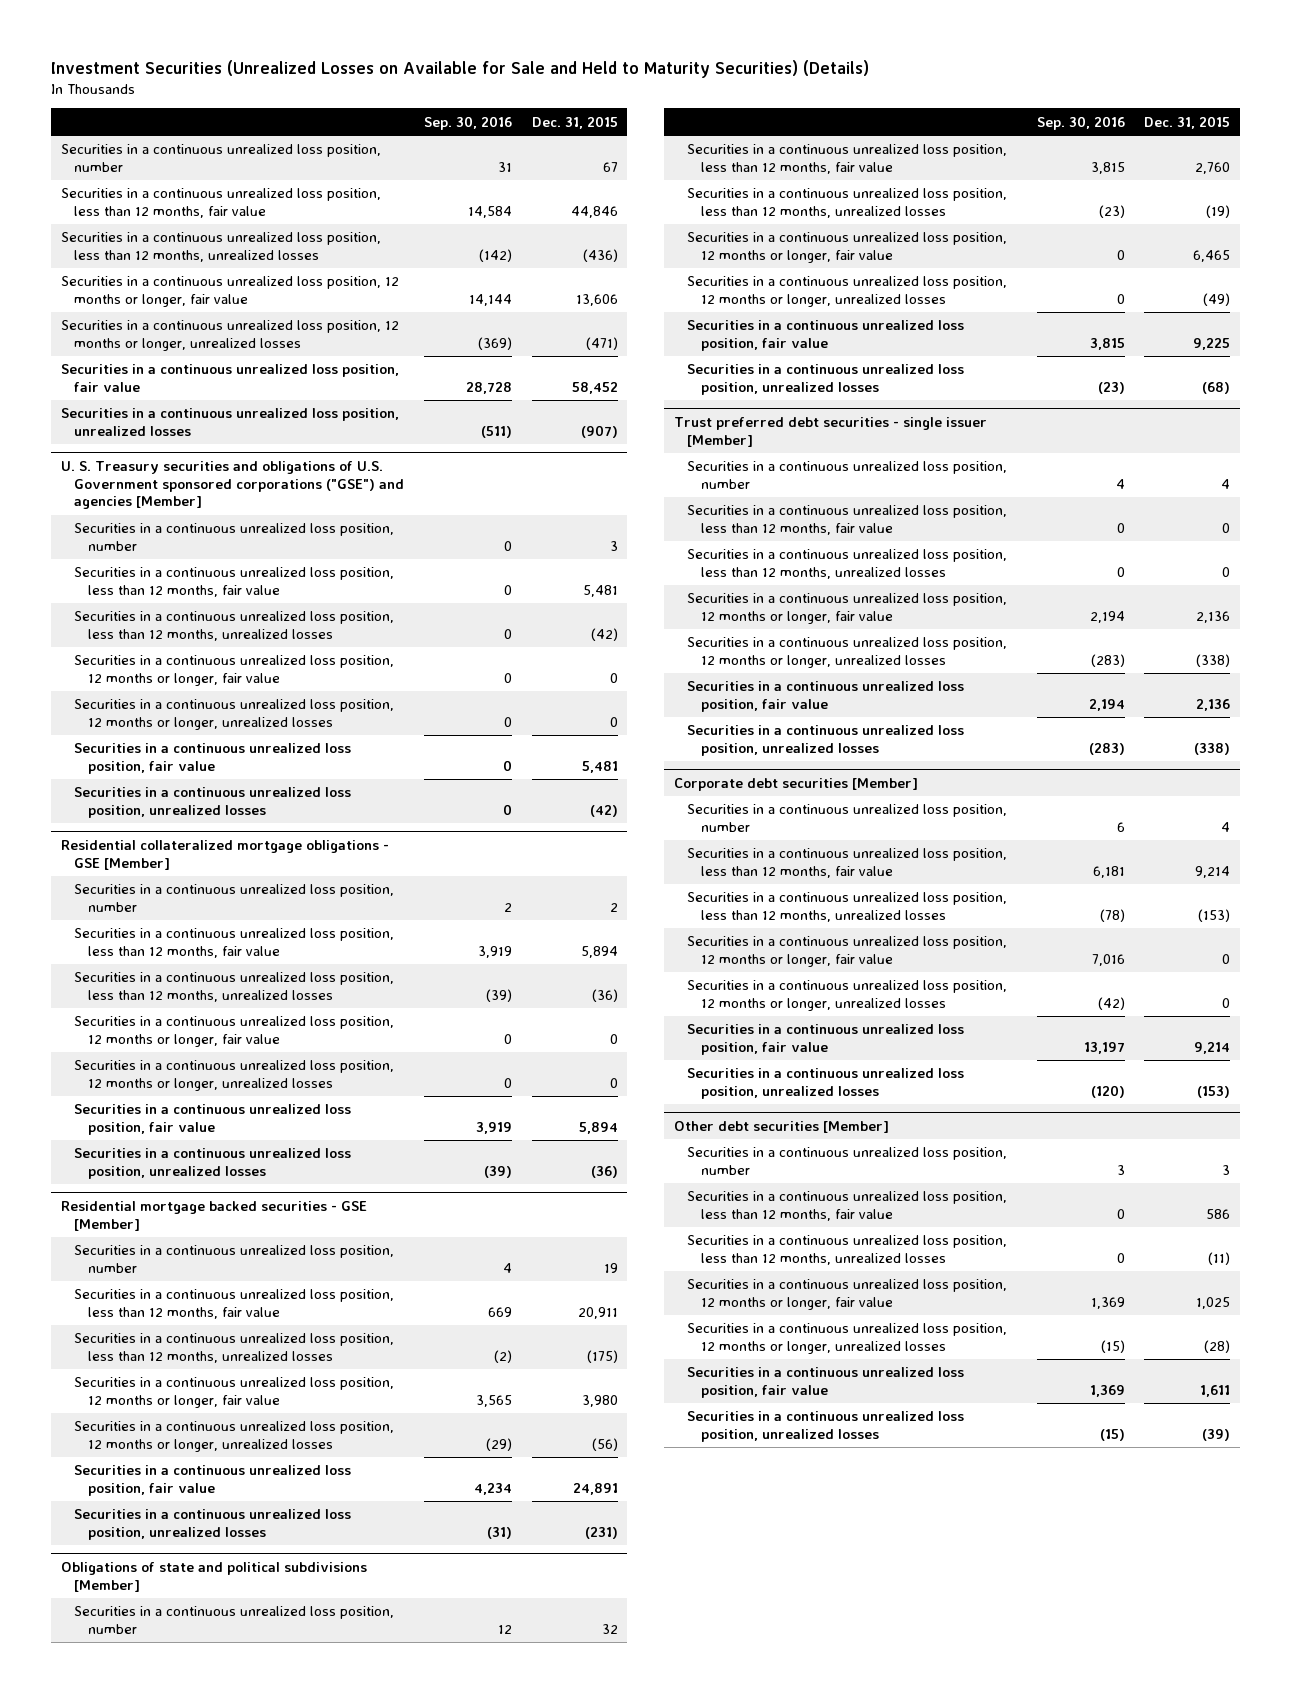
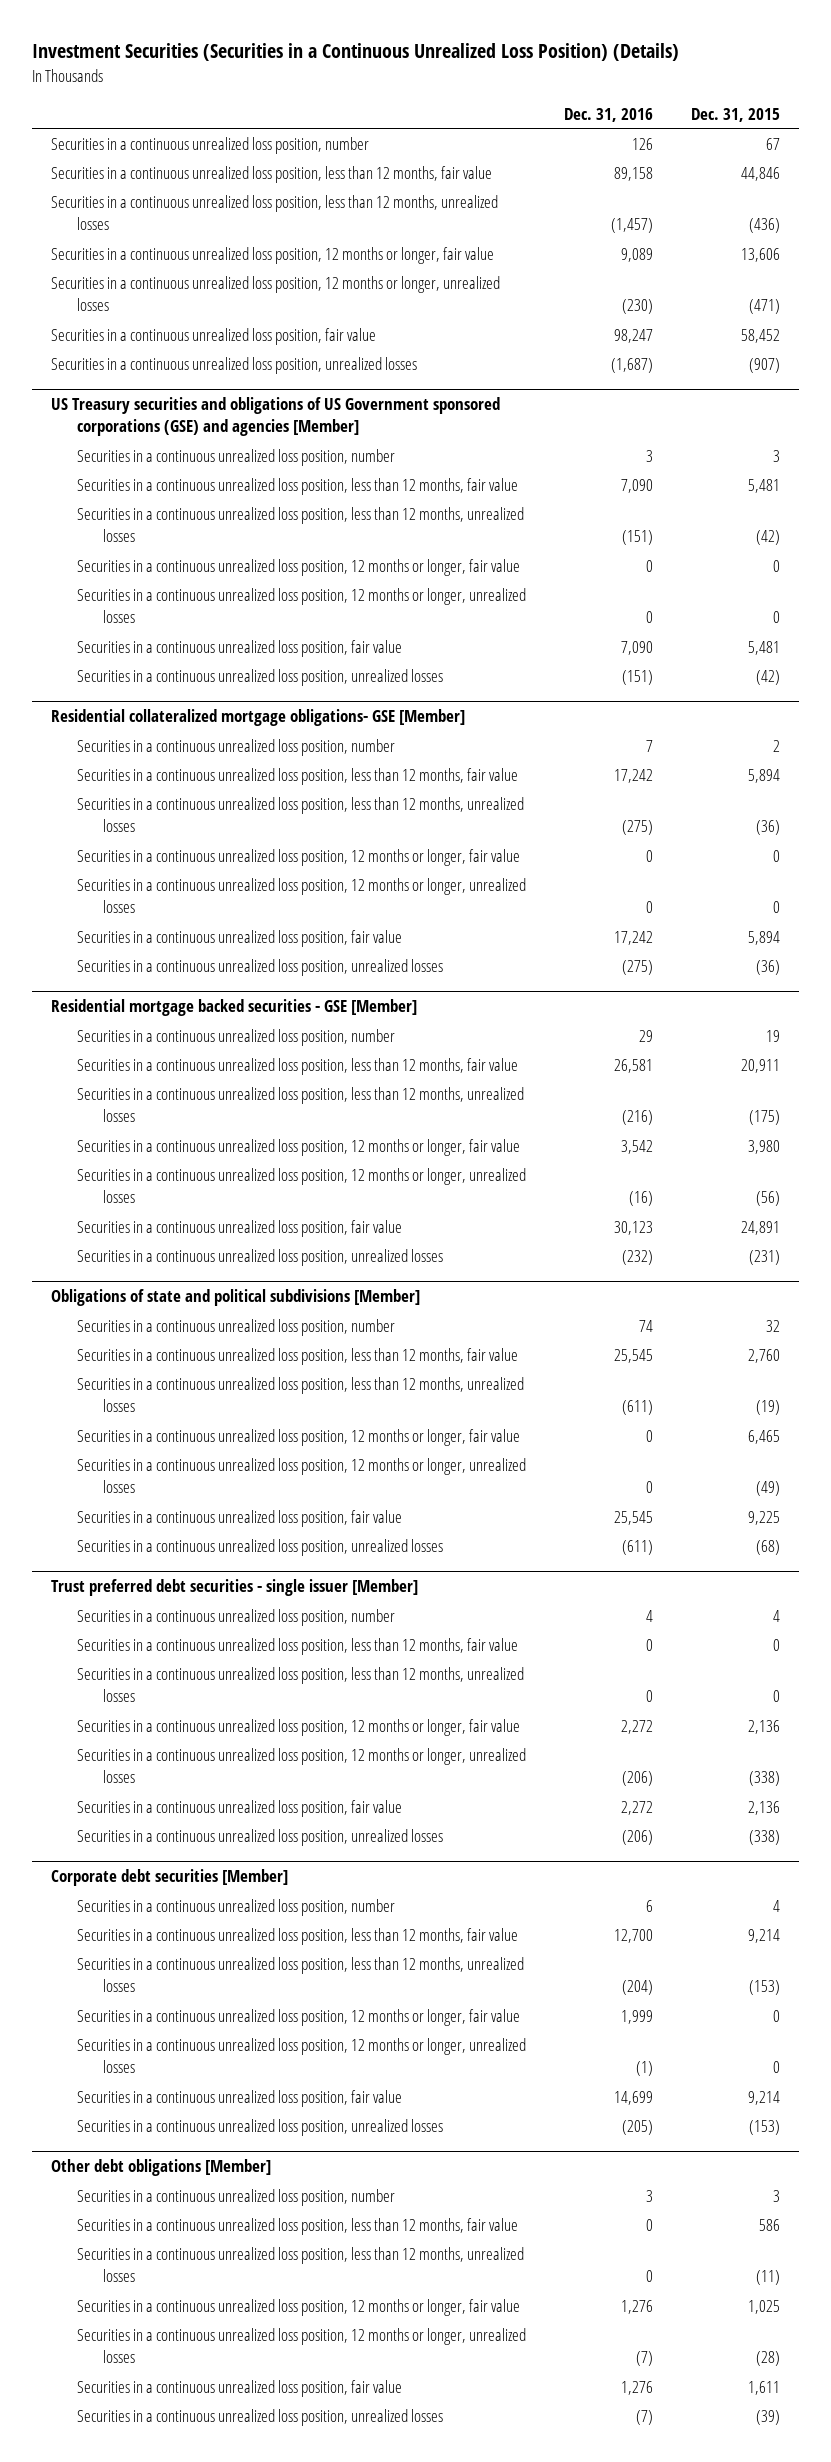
[51,59,870,78] Investment Securities (Unrealized Losses on Available for Sale and Held to Maturity Securities) (Details) -> [31,43,679,62] Investment Securities (Securities in a Continuous Unrealized Loss Position) (Details)
[424,115,513,130] Sep. 30, 2016 -> none
none -> [564,107,654,122] Dec. 31, 2016
[60,461,405,510] U. S. Treasury securities and obligations of U.S. Government sponsored corporations ("GSE") and agencies [Member] -> [50,396,500,436] US Treasury securities and obligations of US Government sponsored corporations (GSE) and agencies [Member]
[60,840,389,870] Residential collateralized mortgage obligations - GSE [Member] -> [50,708,465,726] Residential collateralized mortgage obligations- GSE [Member]
[673,1121,889,1134] Other debt securities [Member] -> [50,2158,271,2176] Other debt obligations [Member]

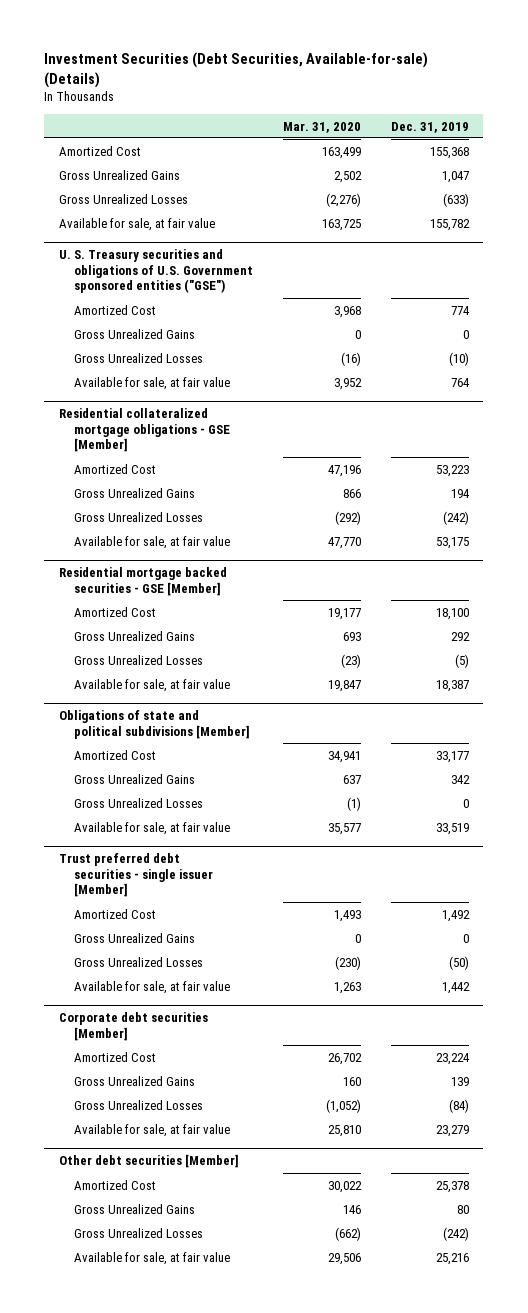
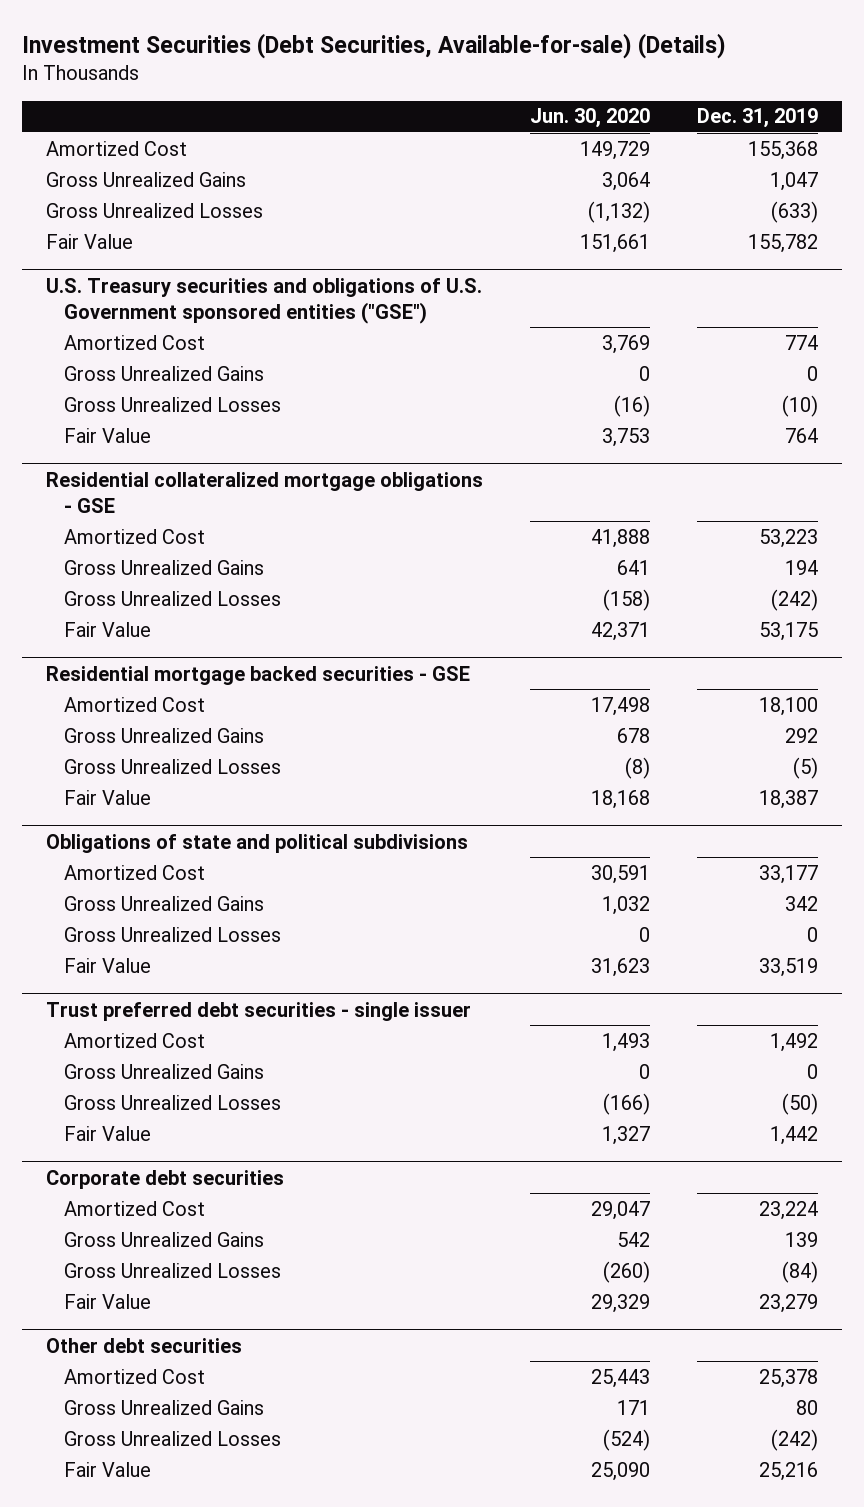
[282,121,361,133] Mar. 31, 2020 -> none
none -> [530,108,651,129] Jun. 30, 2020
[59,217,216,231] Available for sale, at fair value -> [45,233,133,249] Fair Value
[59,249,253,294] U. S. Treasury securities and obligations of U.S. Government sponsored entities ("GSE") -> [45,277,482,324] U.S. Treasury securities and obligations of U.S. Government sponsored entities ("GSE")
[73,376,230,390] Available for sale, at fair value -> [64,427,152,443] Fair Value
[59,408,230,453] Residential collateralized mortgage obligations - GSE [Member] -> [45,471,483,513] Residential collateralized mortgage obligations - GSE
[73,535,230,549] Available for sale, at fair value -> [64,621,152,637] Fair Value
[59,567,228,596] Residential mortgage backed securities - GSE [Member] -> [45,665,470,685] Residential mortgage backed securities - GSE
[73,678,230,692] Available for sale, at fair value -> [64,789,152,805] Fair Value
[59,710,250,739] Obligations of state and political subdivisions [Member] -> [45,833,468,853] Obligations of state and political subdivisions
[73,821,230,835] Available for sale, at fair value -> [64,957,152,973] Fair Value
[59,853,213,898] Trust preferred debt securities - single issuer [Member] -> [45,1001,471,1021] Trust preferred debt securities - single issuer
[73,980,230,994] Available for sale, at fair value -> [64,1125,152,1141] Fair Value
[59,1012,209,1041] Corporate debt securities [Member] -> [45,1169,284,1189] Corporate debt securities
[73,1123,230,1137] Available for sale, at fair value -> [64,1293,152,1309] Fair Value
[59,1154,240,1169] Other debt securities [Member] -> [45,1337,242,1353] Other debt securities
[73,1251,230,1265] Available for sale, at fair value -> [64,1461,152,1477] Fair Value

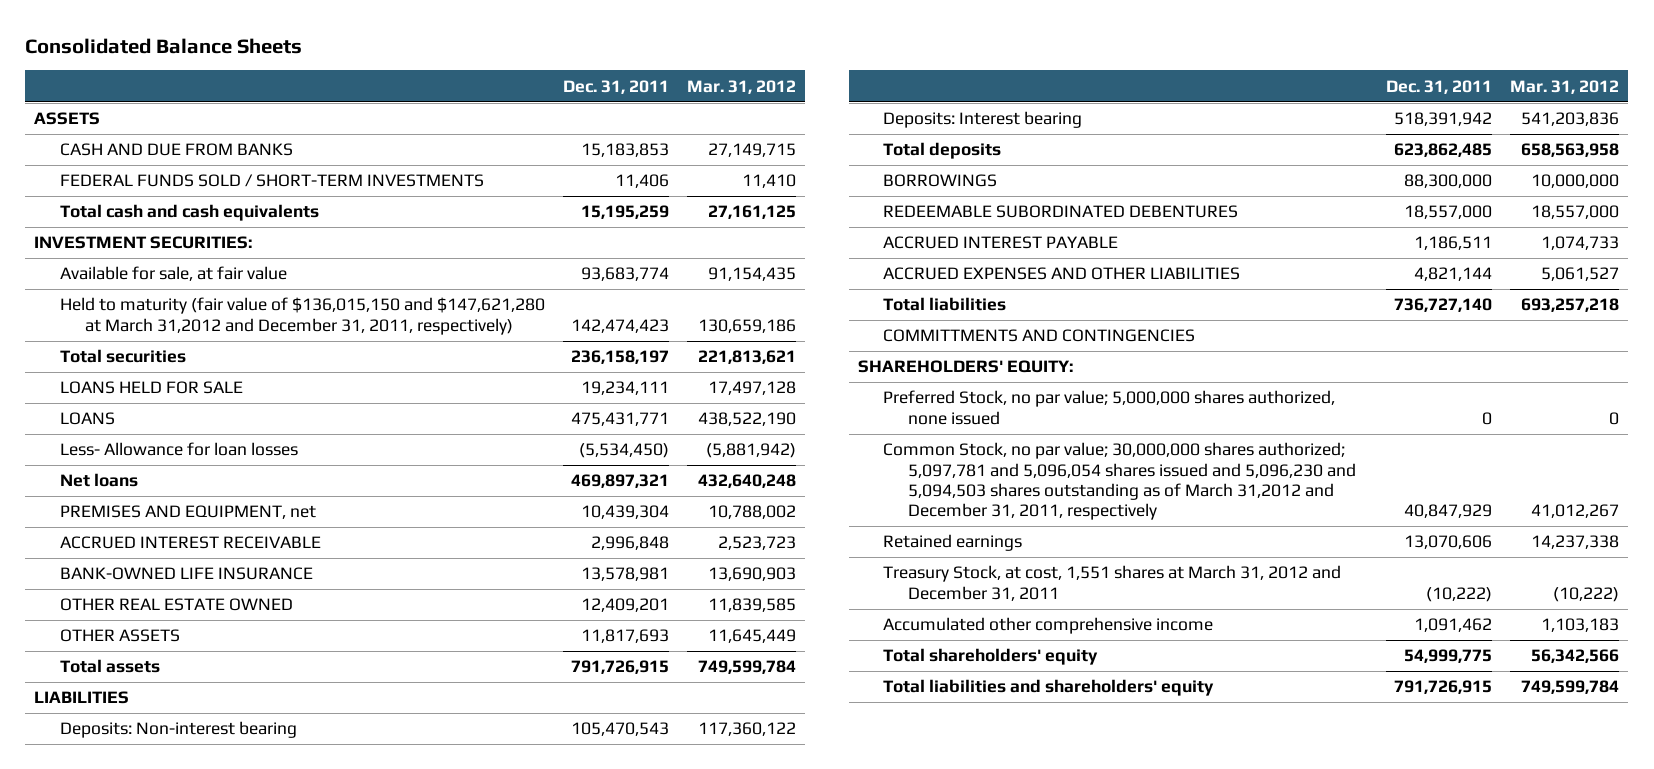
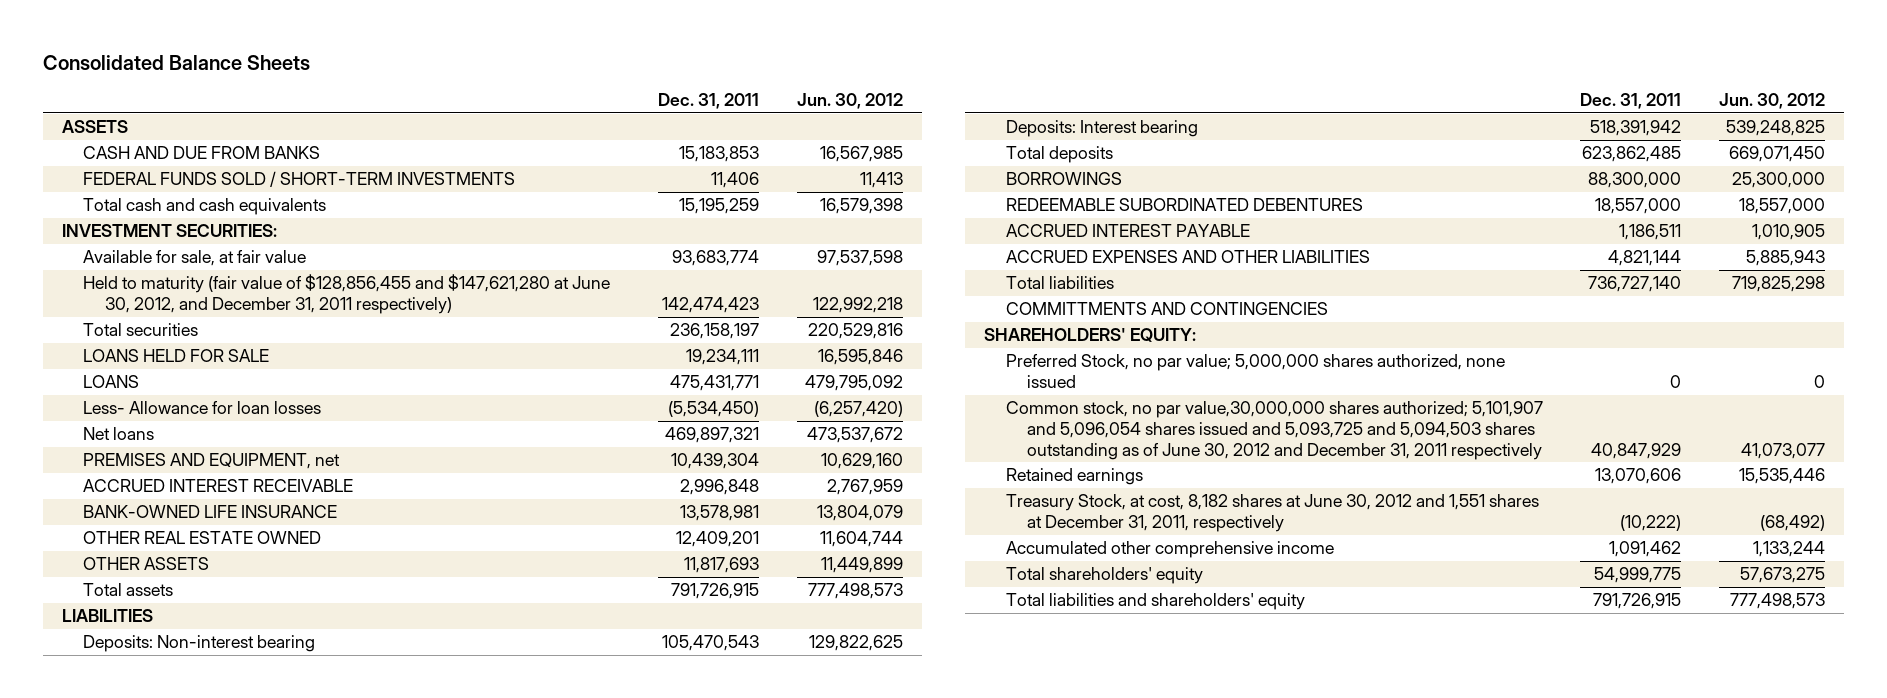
[686,79,796,94] Mar. 31, 2012 -> none
none -> [796,93,903,110] Jun. 30, 2012
[59,297,545,335] Held to maturity (fair value of $136,015,150 and $147,621,280 at March 31,2012 and December 31, 2011, respectively) -> [83,274,611,314] Held to maturity (fair value of $128,856,455 and $147,621,280 at June 30, 2012, and December 31, 2011 respectively)
[883,442,1357,521] Common Stock, no par value; 30,000,000 shares authorized; 5,097,781 and 5,096,054 shares issued and 5,096,230 and 5,094,503 shares outstanding as of March 31,2012 and December 31, 2011, respectively -> [1005,401,1543,460] Common stock, no par value,30,000,000 shares authorized; 5,101,907 and 5,096,054 shares issued and 5,093,725 and 5,094,503 shares outstanding as of June 30, 2012 and December 31, 2011 respectively
[883,565,1342,601] Treasury Stock, at cost, 1,551 shares at March 31, 2012 and December 31, 2011 -> [1005,494,1539,532] Treasury Stock, at cost, 8,182 shares at June 30, 2012 and 1,551 shares at December 31, 2011, respectively

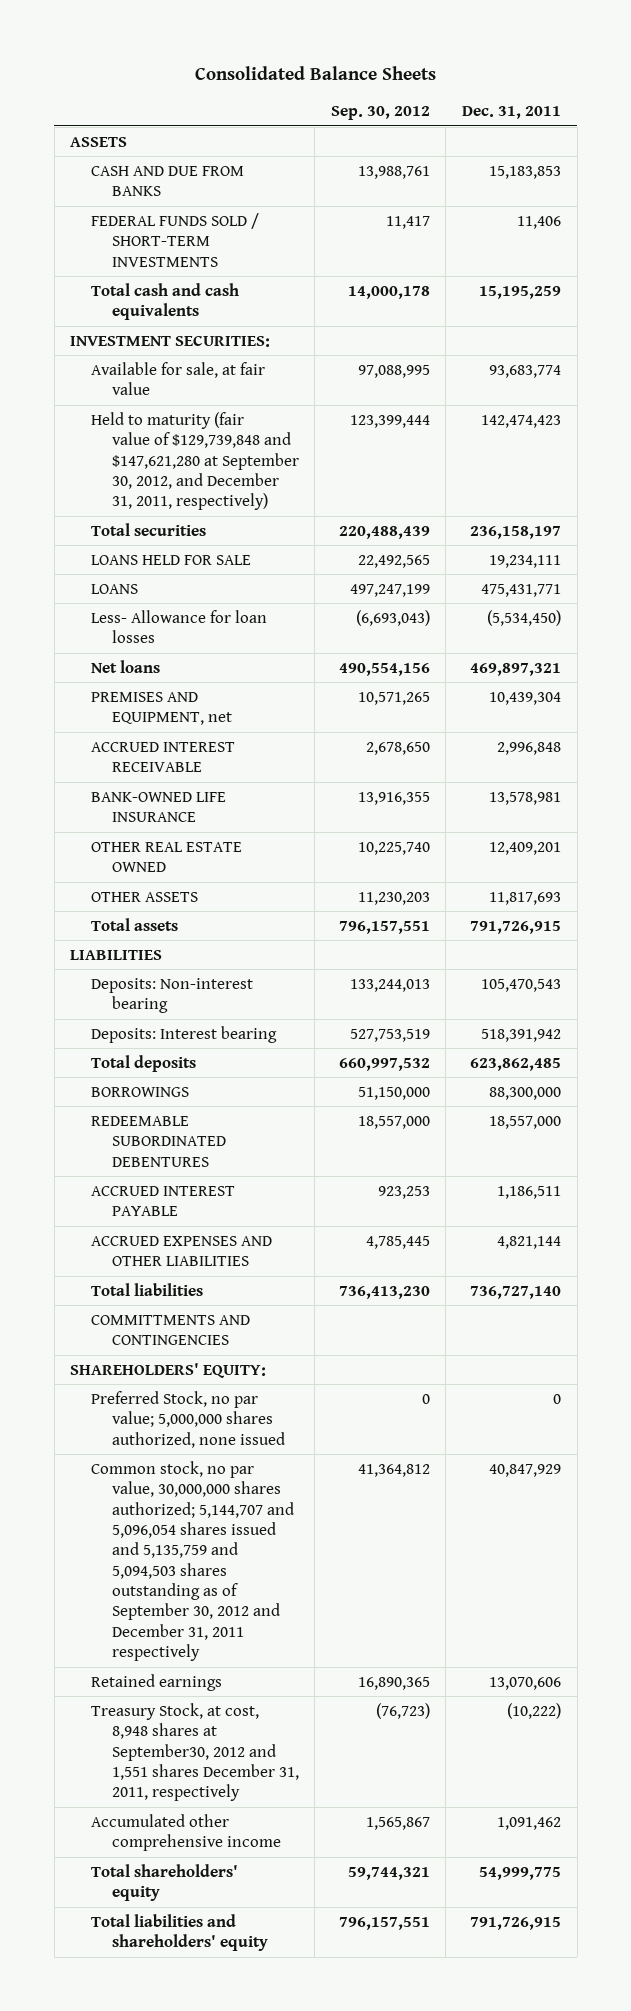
[796,93,903,110] Jun. 30, 2012 -> none
none -> [330,106,430,121] Sep. 30, 2012
[83,274,611,314] Held to maturity (fair value of $128,856,455 and $147,621,280 at June 30, 2012, and December 31, 2011 respectively) -> [90,411,299,511] Held to maturity (fair value of $129,739,848 and $147,621,280 at September 30, 2012, and December 31, 2011, respectively)
[1005,401,1543,460] Common stock, no par value,30,000,000 shares authorized; 5,101,907 and 5,096,054 shares issued and 5,093,725 and 5,094,503 shares outstanding as of June 30, 2012 and December 31, 2011 respectively -> [90,1460,294,1662] Common stock, no par value, 30,000,000 shares authorized; 5,144,707 and 5,096,054 shares issued and 5,135,759 and 5,094,503 shares outstanding as of September 30, 2012 and December 31, 2011 respectively
[1005,494,1539,532] Treasury Stock, at cost, 8,182 shares at June 30, 2012 and 1,551 shares at December 31, 2011, respectively -> [90,1702,299,1802] Treasury Stock, at cost, 8,948 shares at September30, 2012 and 1,551 shares December 31, 2011, respectively

